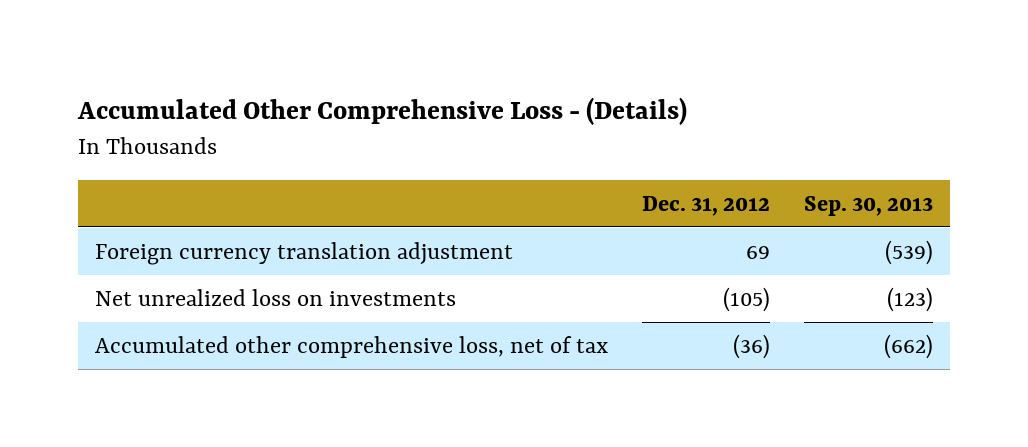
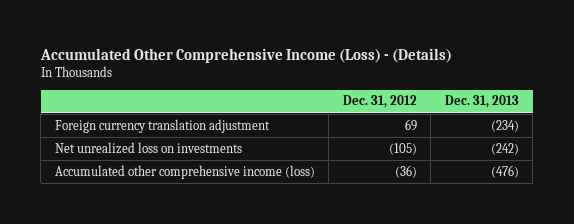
[77,96,688,125] Accumulated Other Comprehensive Loss - (Details) -> [39,48,452,64] Accumulated Other Comprehensive Income (Loss) - (Details)
[803,195,933,216] Sep. 30, 2013 -> none
none -> [444,95,519,109] Dec. 31, 2013
[94,335,608,358] Accumulated other comprehensive loss, net of tax -> [54,164,315,179] Accumulated other comprehensive income (loss)

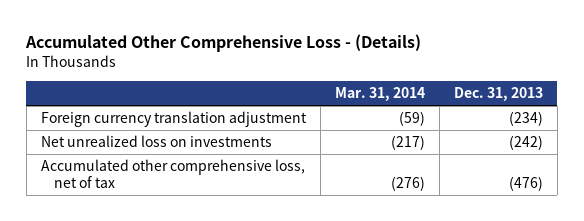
[39,48,452,64] Accumulated Other Comprehensive Income (Loss) - (Details) -> [25,34,422,53] Accumulated Other Comprehensive Loss - (Details)
[342,95,417,109] Dec. 31, 2012 -> none
none -> [334,86,425,101] Mar. 31, 2014
[54,164,315,179] Accumulated other comprehensive income (loss) -> [40,159,305,189] Accumulated other comprehensive loss, net of tax

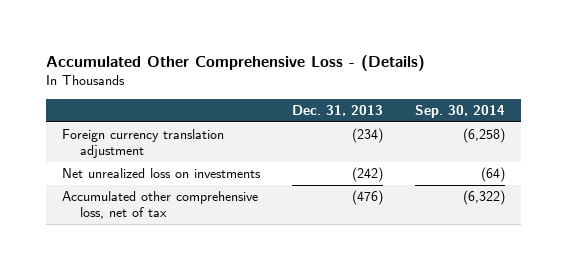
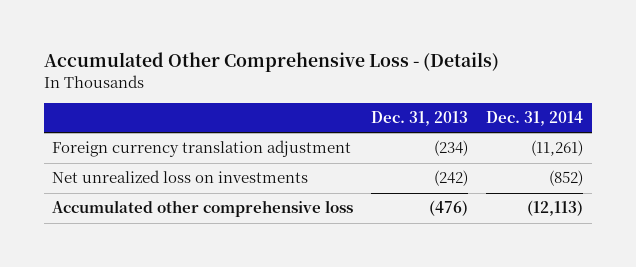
[415,104,506,118] Sep. 30, 2014 -> none
none -> [486,111,584,127] Dec. 31, 2014
[62,191,259,219] Accumulated other comprehensive loss, net of tax -> [52,200,354,218] Accumulated other comprehensive loss

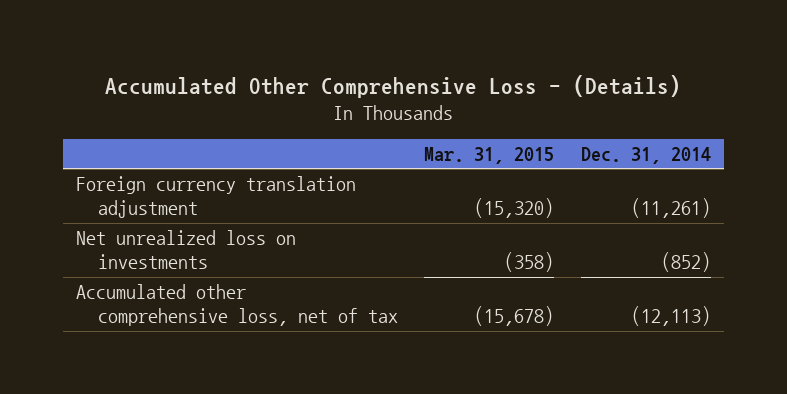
[371,111,469,127] Dec. 31, 2013 -> none
none -> [424,146,555,164] Mar. 31, 2015
[52,200,354,218] Accumulated other comprehensive loss -> [76,284,398,327] Accumulated other comprehensive loss, net of tax

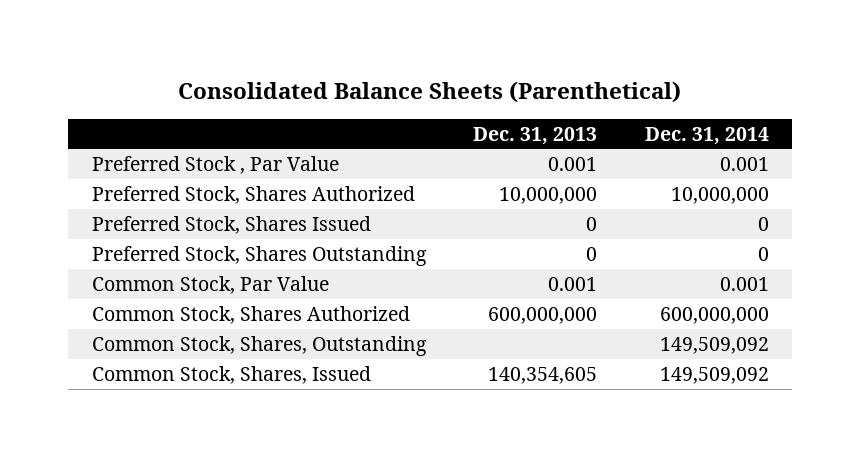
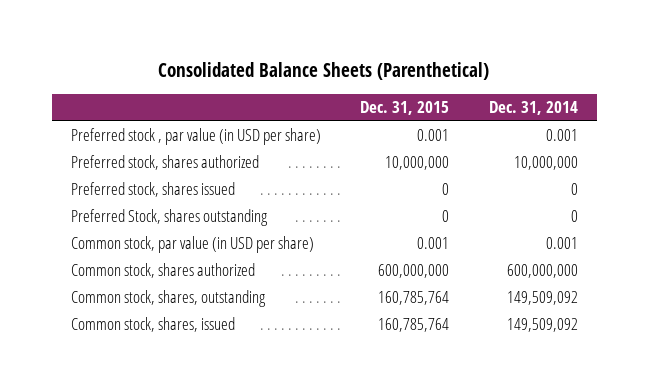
[473,126,598,145] Dec. 31, 2013 -> none
none -> [360,101,450,116] Dec. 31, 2015
[92,155,340,174] Preferred Stock , Par Value -> [71,128,322,146] Preferred stock , par value (in USD per share)
[92,185,416,204] Preferred Stock, Shares Authorized -> [71,155,260,171] Preferred stock, shares authorized
[92,215,372,234] Preferred Stock, Shares Issued -> [71,182,236,198] Preferred stock, shares issued
[92,245,428,266] Preferred Stock, Shares Outstanding -> [71,209,269,227] Preferred Stock, shares outstanding
[92,275,330,294] Common Stock, Par Value -> [71,236,315,254] Common stock, par value (in USD per share)
[92,305,411,324] Common Stock, Shares Authorized -> [71,263,256,279] Common stock, shares authorized
[92,335,428,356] Common Stock, Shares, Outstanding -> [71,290,267,308] Common stock, shares, outstanding
[92,365,372,384] Common Stock, Shares, Issued -> [71,317,236,333] Common stock, shares, issued

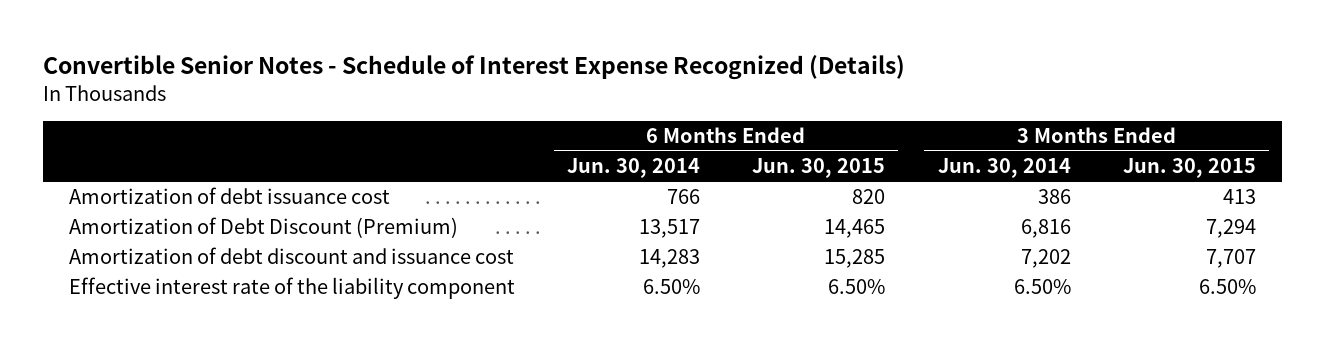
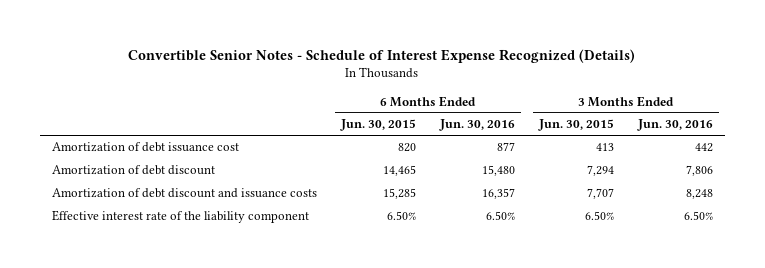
[566,158,700,179] Jun. 30, 2014 -> none
[937,158,1071,179] Jun. 30, 2014 -> none
none -> [438,119,515,132] Jun. 30, 2016
none -> [636,119,713,132] Jun. 30, 2016
[68,217,458,239] Amortization of Debt Discount (Premium) -> [52,165,216,176] Amortization of debt discount
[68,247,514,265] Amortization of debt discount and issuance cost -> [52,188,318,199] Amortization of debt discount and issuance costs

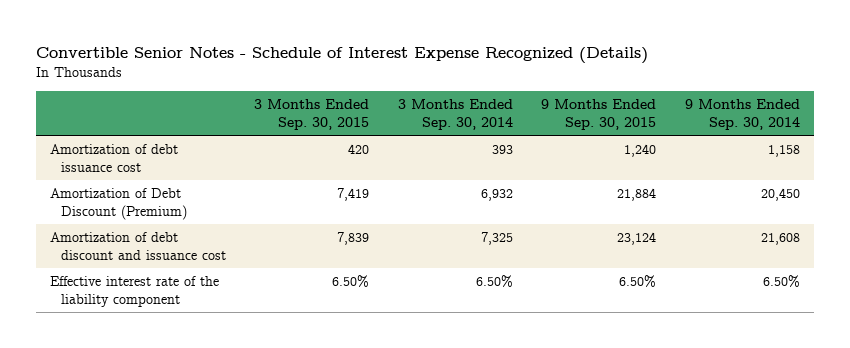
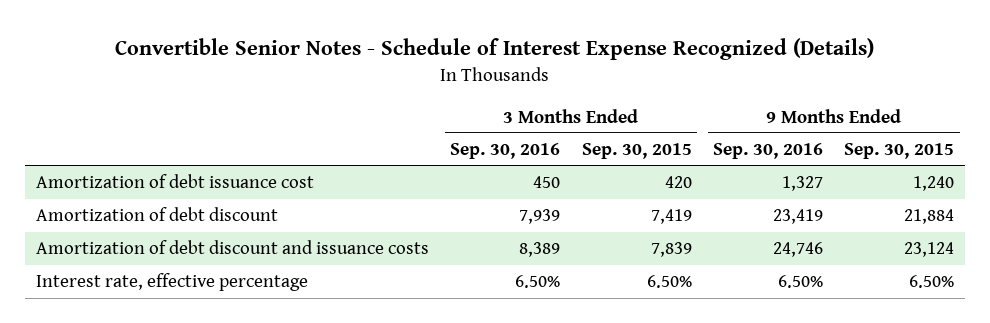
[397,99,513,131] 3 Months Ended Sep. 30, 2014 -> none
[684,99,800,131] 9 Months Ended Sep. 30, 2014 -> none
none -> [450,143,561,160] Sep. 30, 2016
none -> [713,143,824,160] Sep. 30, 2016
[50,187,187,221] Amortization of Debt Discount (Premium) -> [36,207,279,222] Amortization of debt discount
[50,231,226,261] Amortization of debt discount and issuance cost -> [36,240,430,255] Amortization of debt discount and issuance costs
[50,275,220,308] Effective interest rate of the liability component -> [36,273,309,292] Interest rate, effective percentage

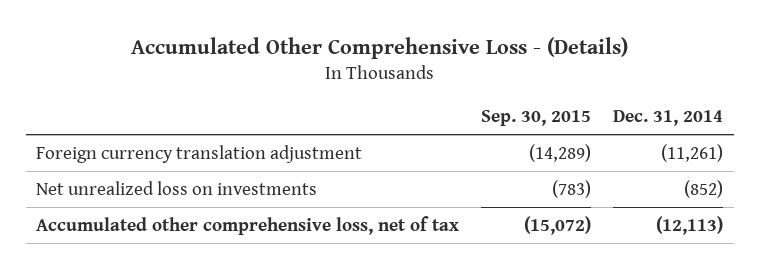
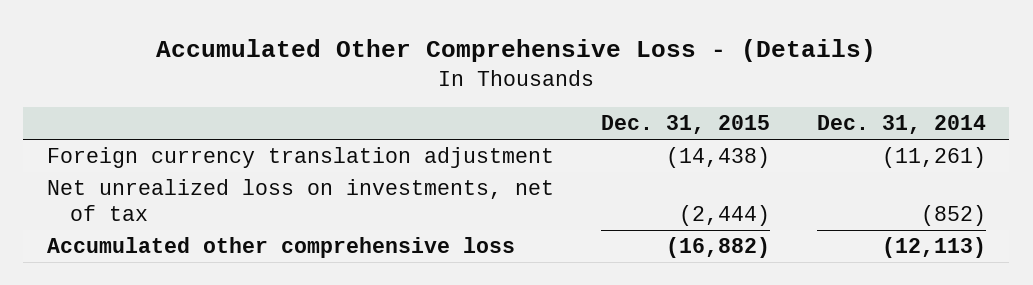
[481,109,592,126] Sep. 30, 2015 -> none
none -> [600,115,770,135] Dec. 31, 2015
[36,180,318,195] Net unrealized loss on investments -> [46,179,554,222] Net unrealized loss on investments, net of tax
[36,215,460,235] Accumulated other comprehensive loss, net of tax -> [46,237,515,259] Accumulated other comprehensive loss

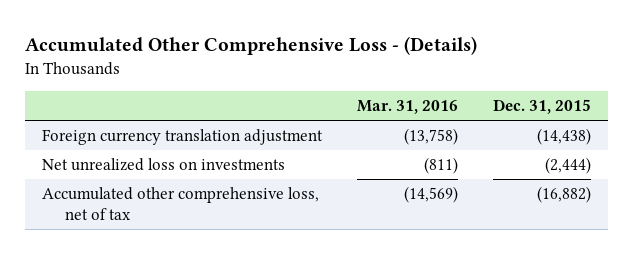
[816,115,986,135] Dec. 31, 2014 -> none
none -> [357,100,459,115] Mar. 31, 2016
[46,179,554,222] Net unrealized loss on investments, net of tax -> [42,158,286,172] Net unrealized loss on investments
[46,237,515,259] Accumulated other comprehensive loss -> [42,187,320,220] Accumulated other comprehensive loss, net of tax

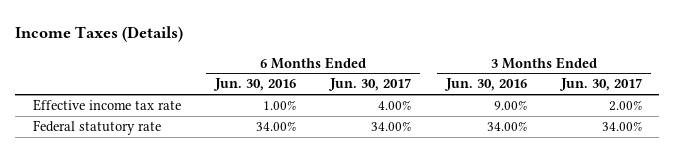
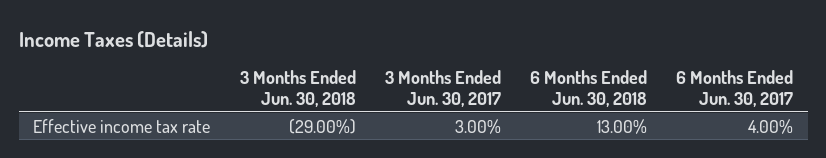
[213,78,297,92] Jun. 30, 2016 -> none
[443,78,527,92] Jun. 30, 2016 -> none
none -> [239,70,356,108] 3 Months Ended Jun. 30, 2018
none -> [529,70,647,108] 6 Months Ended Jun. 30, 2018
[32,120,161,136] Federal statutory rate -> none
[609,100,643,112] 2.00% -> [454,118,501,134] 3.00%

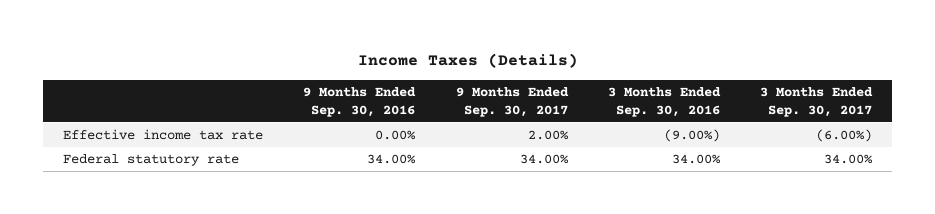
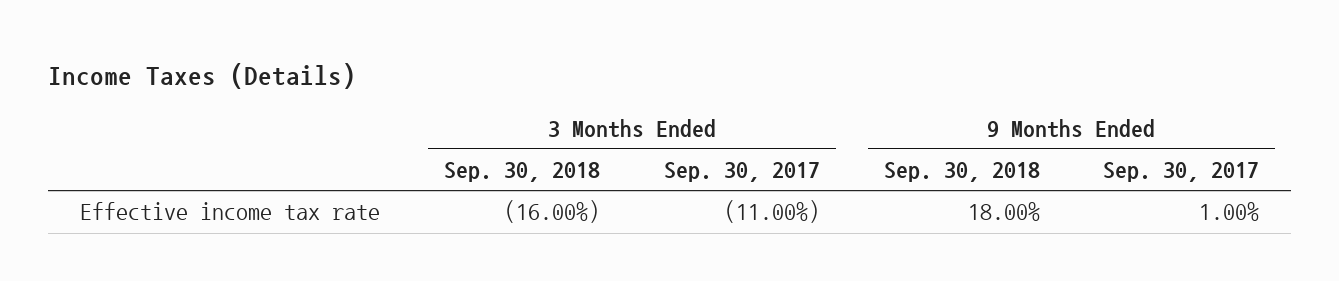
[303,86,417,117] 9 Months Ended Sep. 30, 2016 -> none
[607,86,721,117] 3 Months Ended Sep. 30, 2016 -> none
none -> [443,162,600,183] Sep. 30, 2018
none -> [883,162,1040,183] Sep. 30, 2018
[63,154,240,167] Federal statutory rate -> none
[527,130,569,141] 2.00% -> [1199,202,1260,222] 1.00%
[815,129,872,143] (6.00%) -> [723,200,820,224] (11.00%)

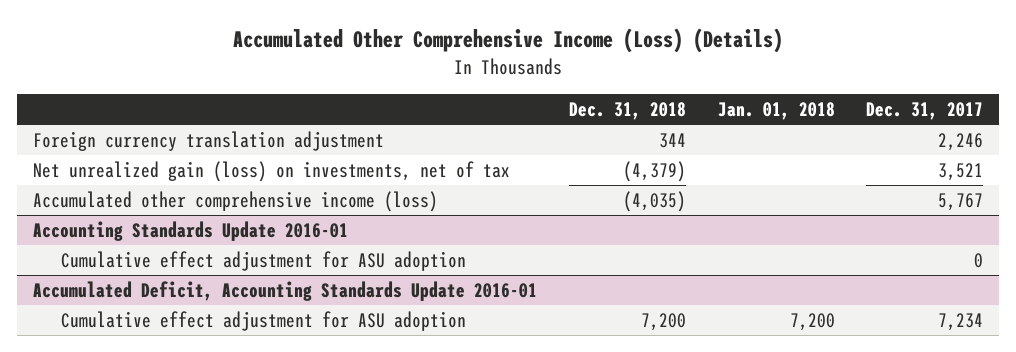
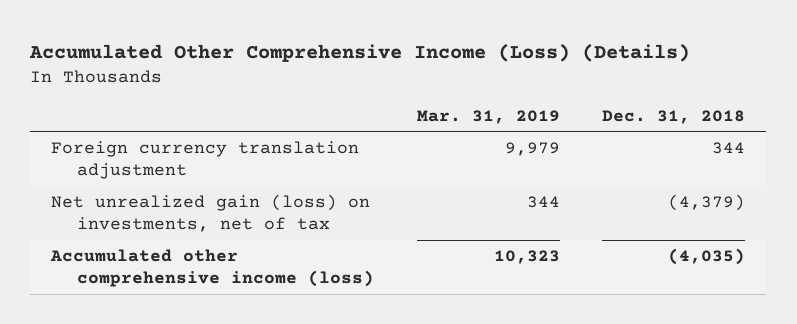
[717,101,835,120] Jan. 01, 2018 -> none
[866,101,984,120] Dec. 31, 2017 -> none
none -> [416,109,560,124] Mar. 31, 2019
[32,221,348,242] Accounting Standards Update 2016-01 -> none
[60,251,466,272] Cumulative effect adjustment for ASU adoption -> none
[32,281,537,302] Accumulated Deficit, Accounting Standards Update 2016-01 -> none
[60,311,466,332] Cumulative effect adjustment for ASU adoption -> none

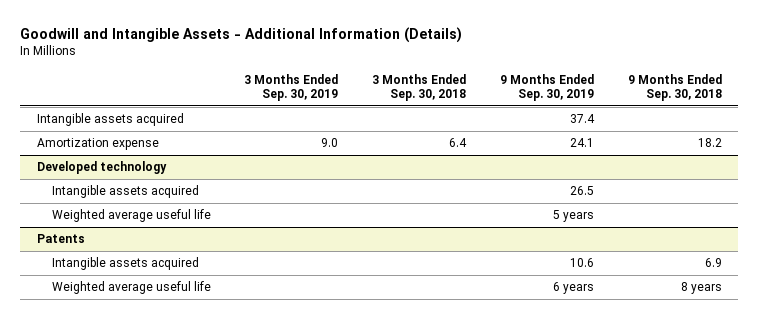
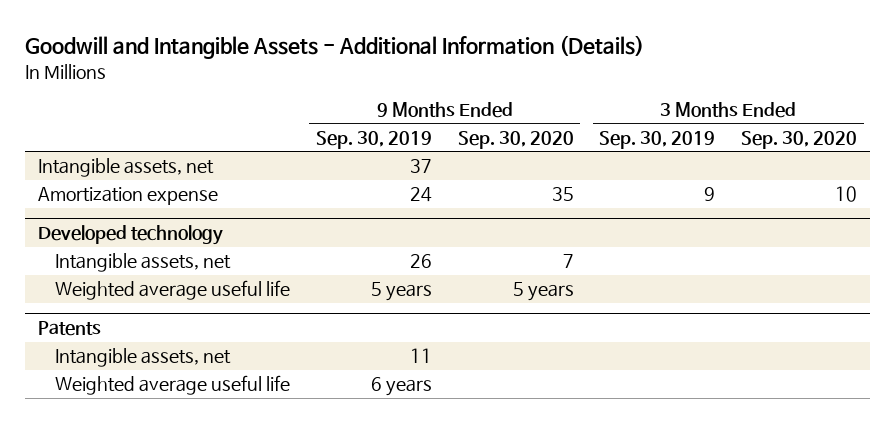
[372,73,467,102] 3 Months Ended Sep. 30, 2018 -> none
[627,73,722,102] 9 Months Ended Sep. 30, 2018 -> none
none -> [457,130,574,149] Sep. 30, 2020
none -> [741,130,858,149] Sep. 30, 2020
[36,113,184,127] Intangible assets acquired -> [37,158,214,178] Intangible assets, net
[569,114,595,124] 37.4 -> [409,159,432,174] 37
[321,138,339,148] 9.0 -> [704,187,716,202] 9
[569,138,594,148] 24.1 -> [409,187,432,203] 24
[51,185,199,199] Intangible assets acquired -> [54,253,231,273] Intangible assets, net
[569,186,594,196] 26.5 -> [409,254,432,269] 26
[51,257,199,271] Intangible assets acquired -> [54,348,231,368] Intangible assets, net
[569,258,594,268] 10.6 -> [409,348,432,364] 11

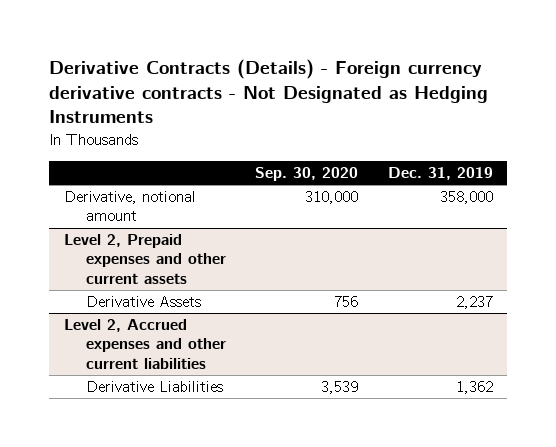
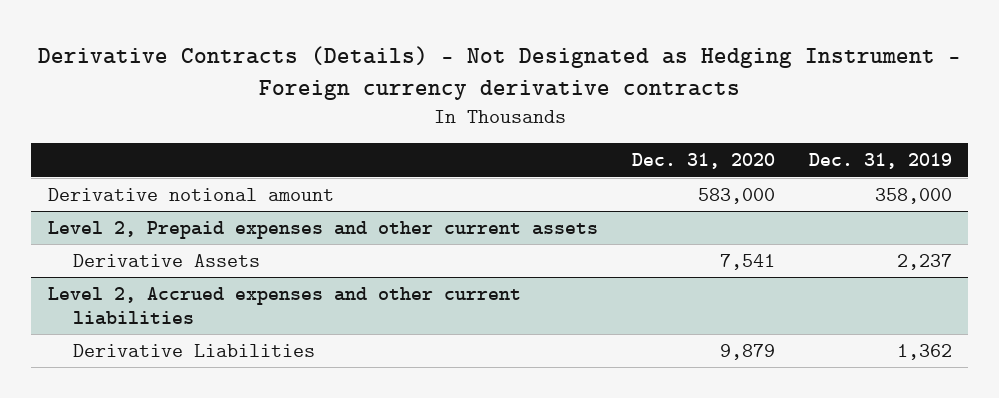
[49,58,489,124] Derivative Contracts (Details) - Foreign currency derivative contracts - Not Designated as Hedging Instruments -> [37,45,961,100] Derivative Contracts (Details) - Not Designated as Hedging Instrument - Foreign currency derivative contracts
[255,167,359,182] Sep. 30, 2020 -> none
none -> [631,153,775,170] Dec. 31, 2020
[63,191,196,222] Derivative, notional amount -> [47,187,334,201] Derivative notional amount

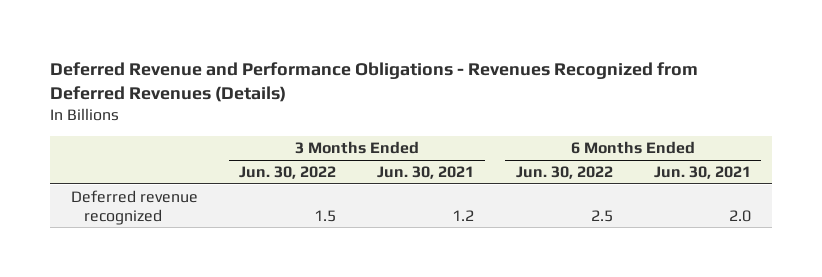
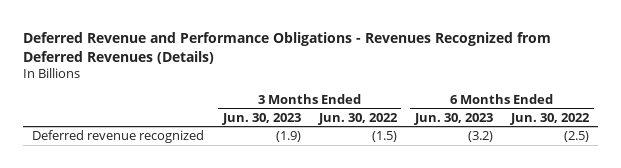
[377,166,475,180] Jun. 30, 2021 -> none
[654,166,752,180] Jun. 30, 2021 -> none
none -> [221,112,301,125] Jun. 30, 2023
none -> [413,112,493,125] Jun. 30, 2023
[314,209,337,222] 1.5 -> [371,131,397,143] (1.5)
[590,209,613,222] 2.5 -> [564,131,590,143] (2.5)

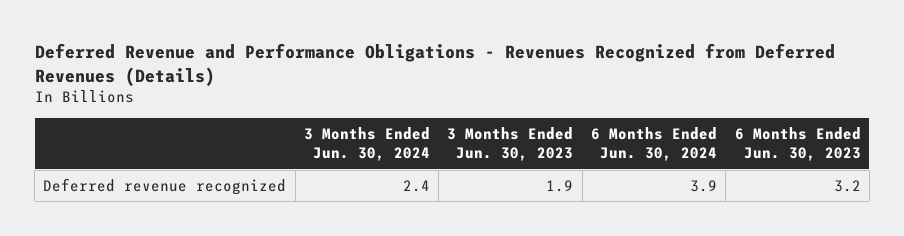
[317,112,398,125] Jun. 30, 2022 -> none
[510,112,591,125] Jun. 30, 2022 -> none
none -> [303,126,430,162] 3 Months Ended Jun. 30, 2024
none -> [591,126,718,162] 6 Months Ended Jun. 30, 2024
[275,131,301,143] (1.9) -> [546,180,574,193] 1.9
[467,131,493,143] (3.2) -> [833,180,861,193] 3.2

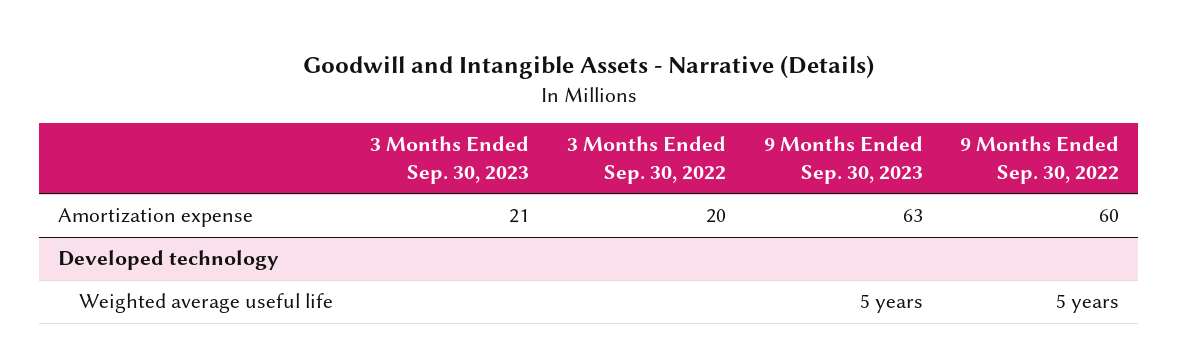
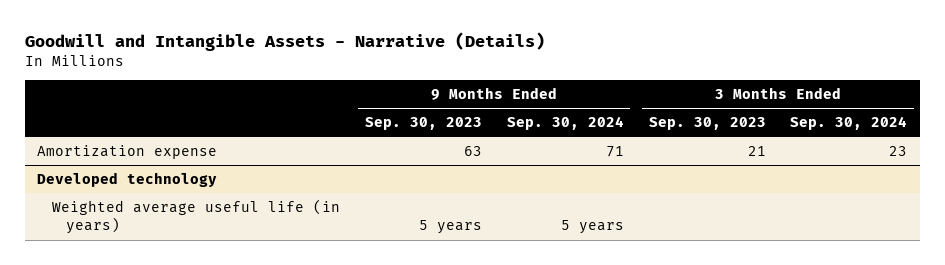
[566,136,726,184] 3 Months Ended Sep. 30, 2022 -> none
[960,136,1120,184] 9 Months Ended Sep. 30, 2022 -> none
none -> [506,116,624,131] Sep. 30, 2024
none -> [790,116,908,131] Sep. 30, 2024
[78,293,333,314] Weighted average useful life -> [51,199,340,235] Weighted average useful life (in years)

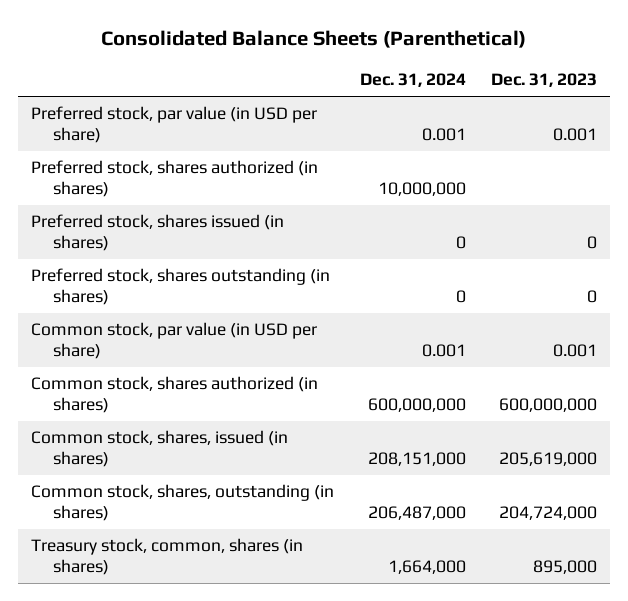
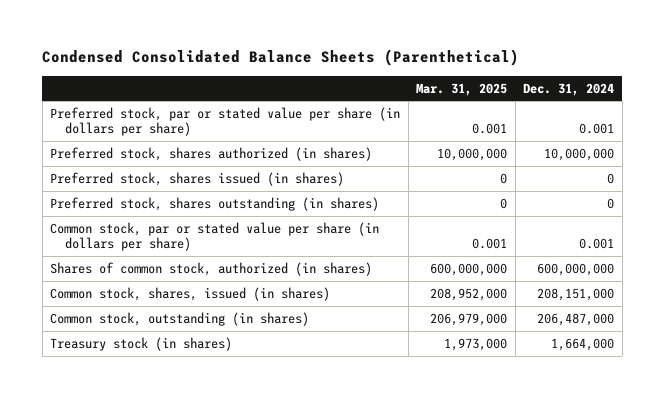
[101,30,527,49] Consolidated Balance Sheets (Parenthetical) -> [42,49,520,67] Condensed Consolidated Balance Sheets (Parenthetical)
[491,73,598,88] Dec. 31, 2023 -> none
none -> [416,82,508,96] Mar. 31, 2025
[30,106,317,143] Preferred stock, par value (in USD per share) -> [50,106,401,137] Preferred stock, par or stated value per share (in dollars per share)
[30,322,317,359] Common stock, par value (in USD per share) -> [50,221,380,252] Common stock, par or stated value per share (in dollars per share)
[30,376,318,413] Common stock, shares authorized (in shares) -> [50,261,373,276] Shares of common stock, authorized (in shares)
[30,484,334,521] Common stock, shares, outstanding (in shares) -> [50,311,310,326] Common stock, outstanding (in shares)
[30,538,303,575] Treasury stock, common, shares (in shares) -> [50,336,233,351] Treasury stock (in shares)

